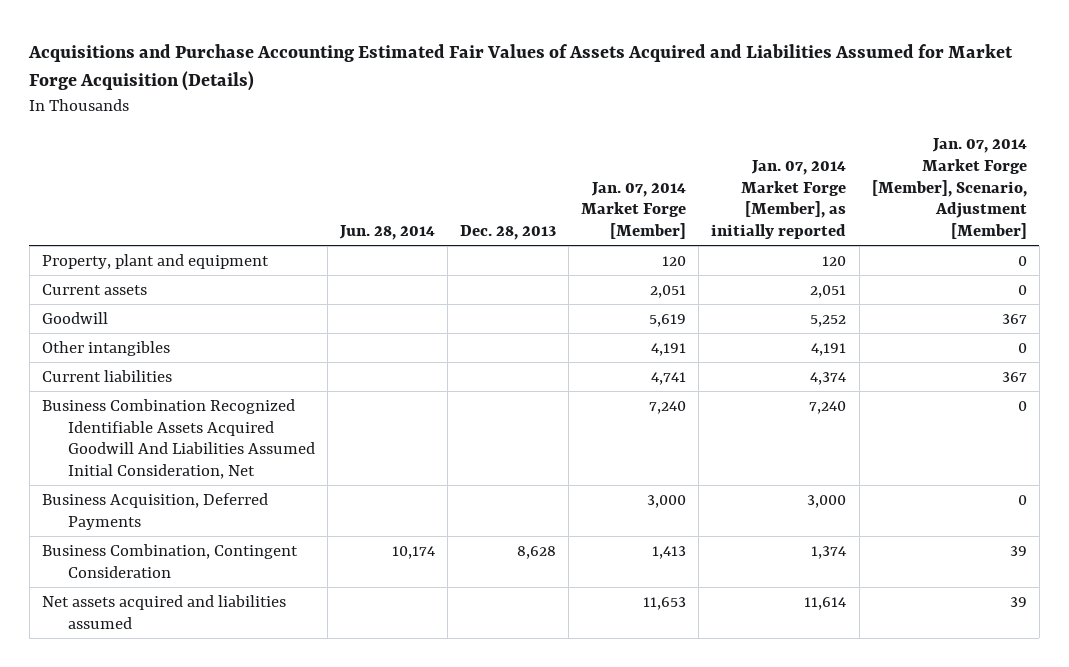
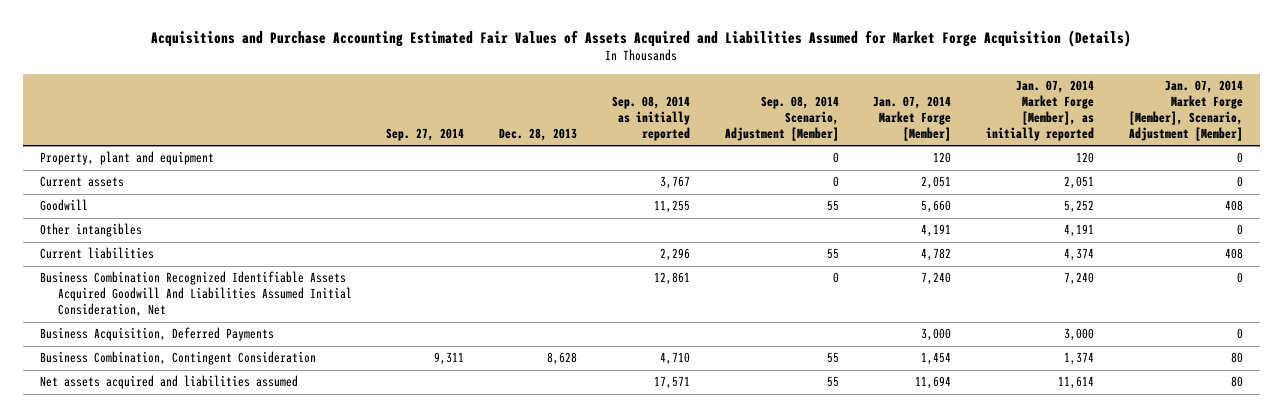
[338,225,435,241] Jun. 28, 2014 -> none
none -> [386,128,465,142] Sep. 27, 2014
none -> [611,95,690,142] Sep. 08, 2014 as initially reported
none -> [724,95,839,142] Sep. 08, 2014 Scenario, Adjustment [Member]
[649,313,687,327] 5,619 -> [921,200,952,214] 5,660
[1001,313,1027,324] 367 -> [1224,200,1243,212] 408
[651,371,687,385] 4,741 -> [921,248,952,262] 4,782
[1001,371,1027,382] 367 -> [1224,248,1243,260] 408
[652,545,687,559] 1,413 -> [921,352,952,366] 1,454
[1009,545,1027,556] 39 -> [1230,352,1243,364] 80
[643,596,687,610] 11,653 -> [915,376,952,390] 11,694
[1009,596,1027,607] 39 -> [1230,376,1243,388] 80

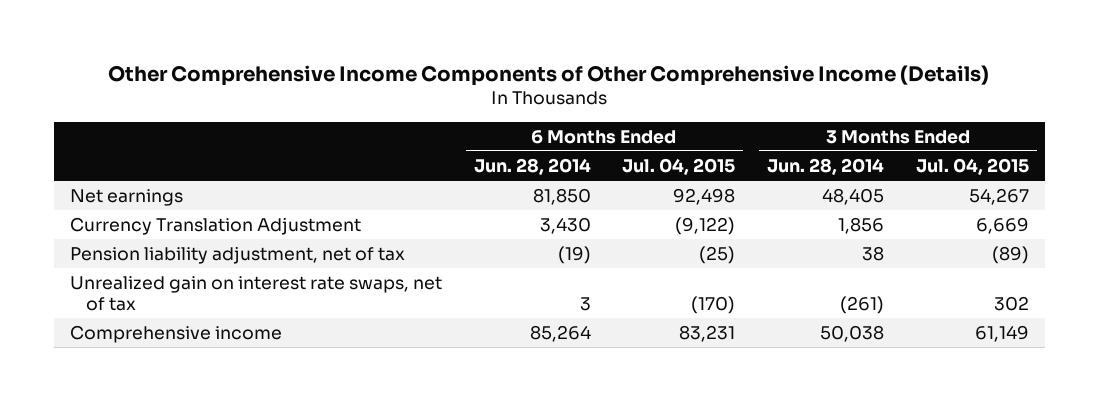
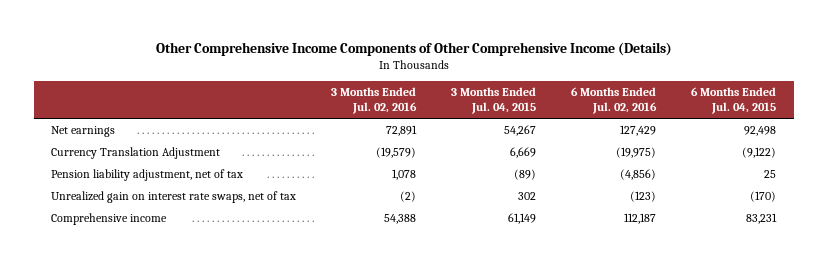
[473,157,591,175] Jun. 28, 2014 -> none
[767,157,885,175] Jun. 28, 2014 -> none
none -> [331,87,418,115] 3 Months Ended Jul. 02, 2016
none -> [571,87,658,115] 6 Months Ended Jul. 02, 2016
[699,245,736,264] (25) -> [764,170,777,179] 25

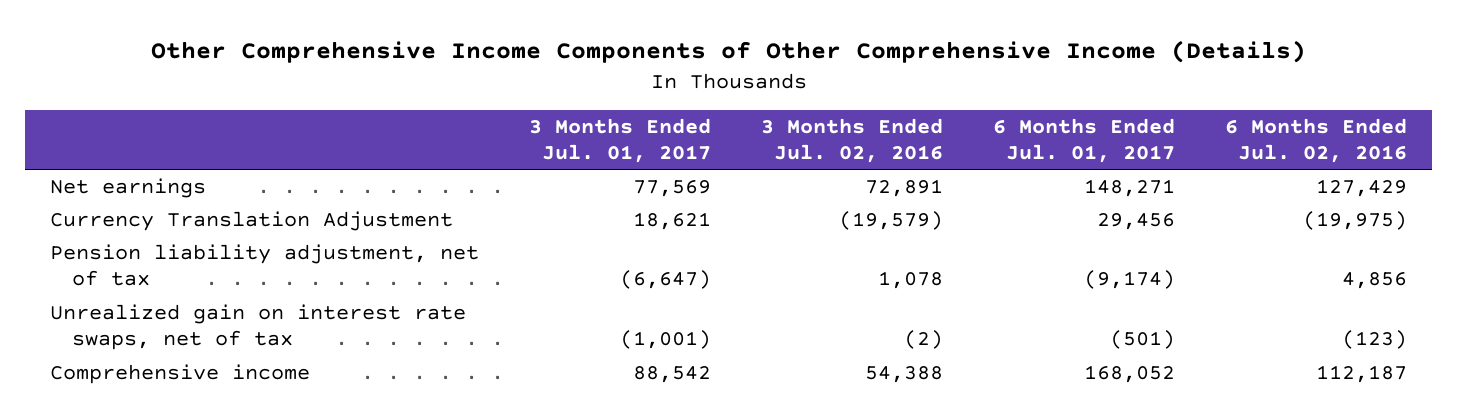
[451,87,537,115] 3 Months Ended Jul. 04, 2015 -> none
[691,87,777,115] 6 Months Ended Jul. 04, 2015 -> none
none -> [528,117,711,164] 3 Months Ended Jul. 01, 2017
none -> [993,117,1176,164] 6 Months Ended Jul. 01, 2017
[620,169,657,181] (4,856) -> [1342,272,1408,290] 4,856

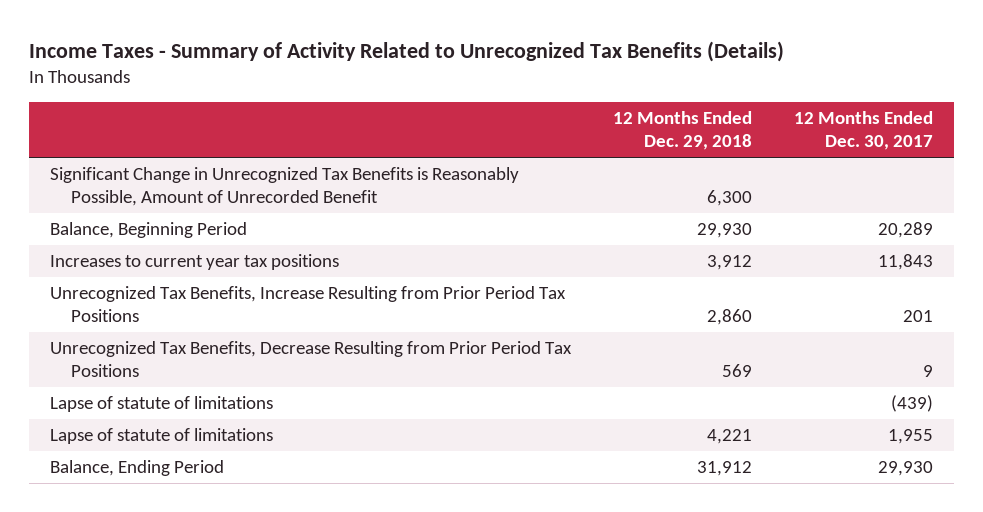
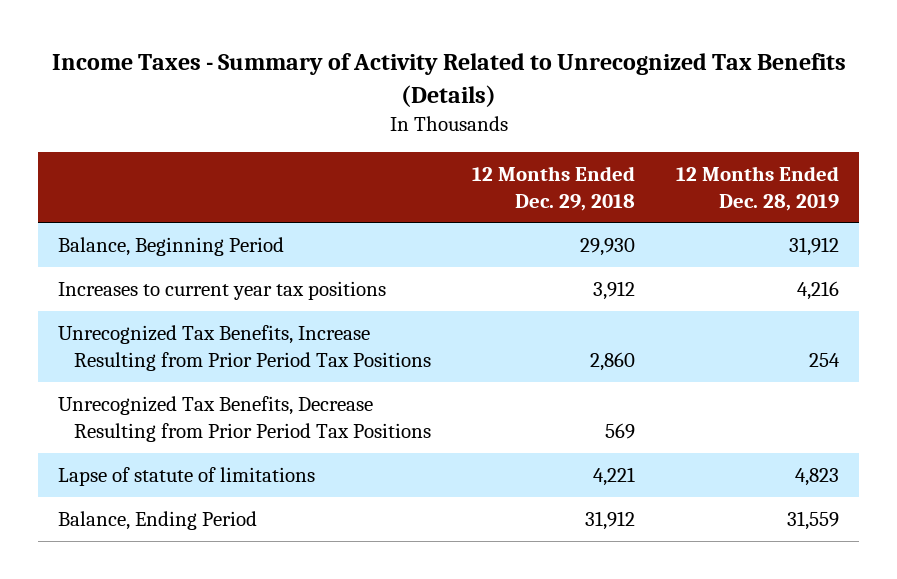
[793,110,933,150] 12 Months Ended Dec. 30, 2017 -> none
none -> [675,165,839,211] 12 Months Ended Dec. 28, 2019
[50,167,520,207] Significant Change in Unrecognized Tax Benefits is Reasonably Possible, Amount of Unrecorded Benefit -> none
[50,396,274,413] Lapse of statute of limitations -> none

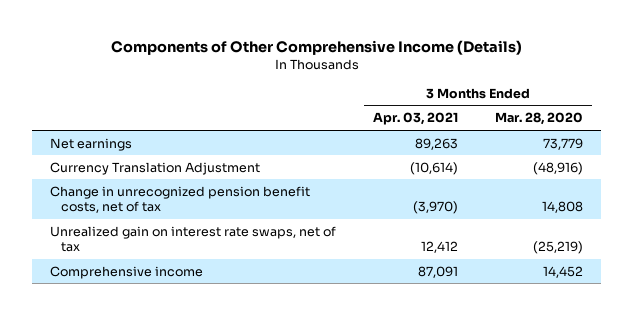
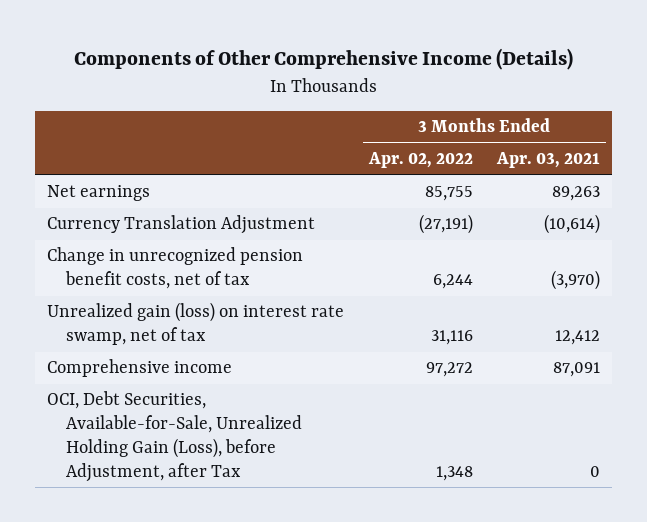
[494,112,583,126] Mar. 28, 2020 -> none
none -> [367,152,473,169] Apr. 02, 2022
[50,225,337,253] Unrealized gain on interest rate swaps, net of tax -> [47,302,345,346] Unrealized gain (loss) on interest rate swamp, net of tax
none -> [47,391,302,483] OCI, Debt Securities, Available-for-Sale, Unrealized Holding Gain (Loss), before Adjustment, after Tax

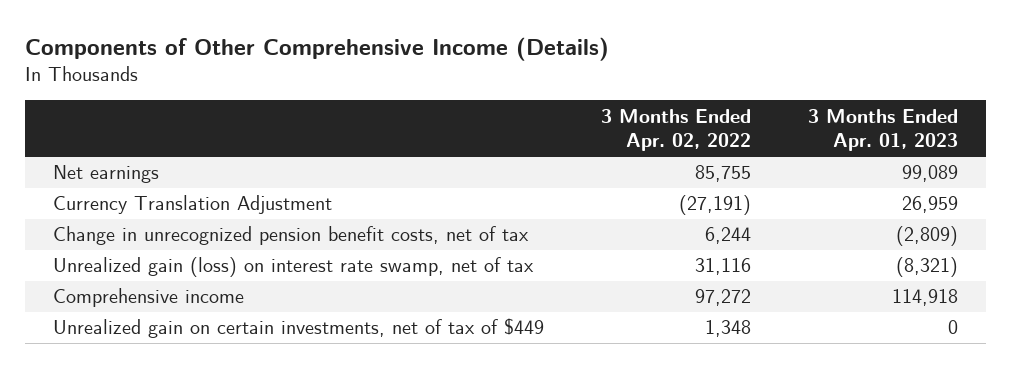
[495,152,600,169] Apr. 03, 2021 -> none
none -> [807,108,958,152] 3 Months Ended Apr. 01, 2023
[47,391,302,483] OCI, Debt Securities, Available-for-Sale, Unrealized Holding Gain (Loss), before Adjustment, after Tax -> [53,318,545,339] Unrealized gain on certain investments, net of tax of $449

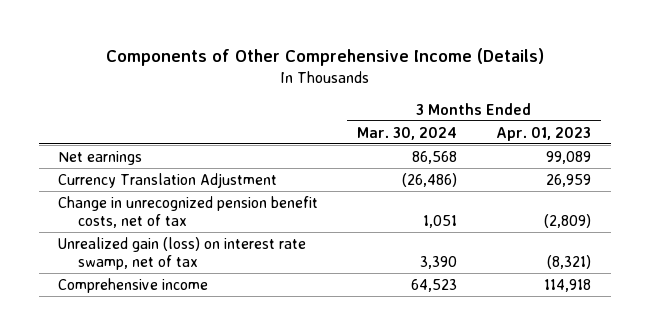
[601,108,752,152] 3 Months Ended Apr. 02, 2022 -> none
none -> [357,126,458,140] Mar. 30, 2024
[53,318,545,339] Unrealized gain on certain investments, net of tax of $449 -> none

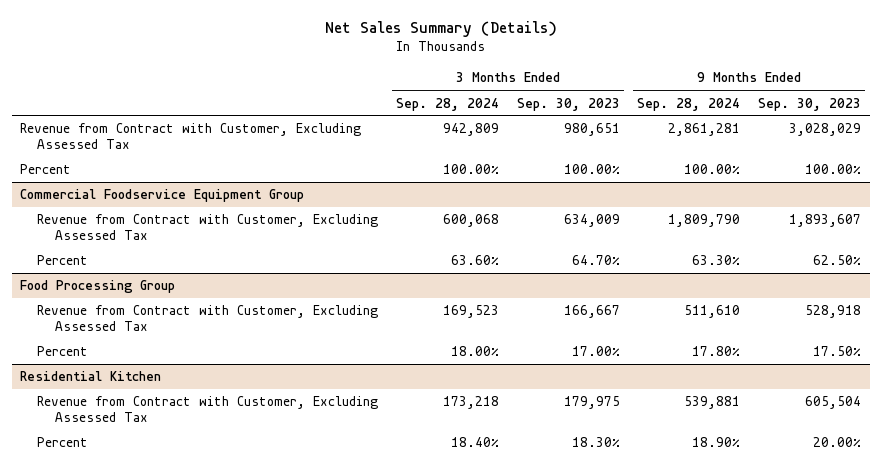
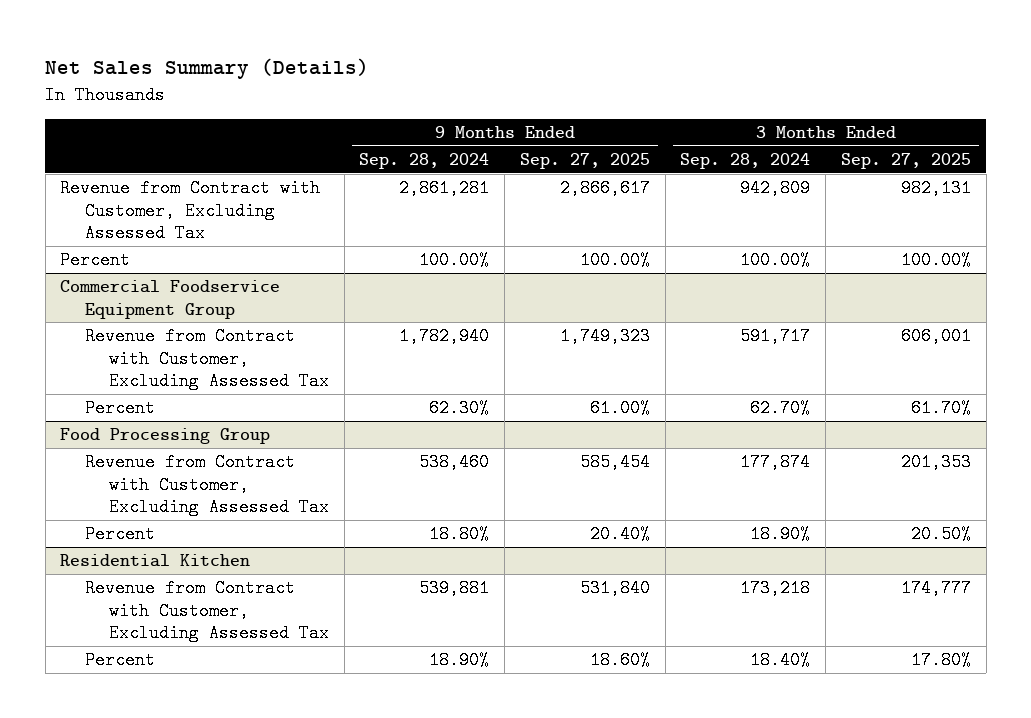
[516,97,620,111] Sep. 30, 2023 -> none
[757,97,861,111] Sep. 30, 2023 -> none
none -> [519,152,650,169] Sep. 27, 2025
none -> [841,152,972,169] Sep. 27, 2025
[443,214,500,228] 600,068 -> [740,327,811,346] 591,717
[668,214,741,228] 1,809,790 -> [399,327,490,346] 1,782,940
[451,255,500,266] 63.60% -> [750,399,811,418] 62.70%
[692,255,741,266] 63.30% -> [429,399,490,418] 62.30%
[443,305,500,319] 169,523 -> [740,453,811,472] 177,874
[684,305,741,319] 511,610 -> [419,453,490,472] 538,460
[451,346,500,357] 18.00% -> [750,525,811,544] 18.90%
[692,346,741,357] 17.80% -> [429,525,490,544] 18.80%

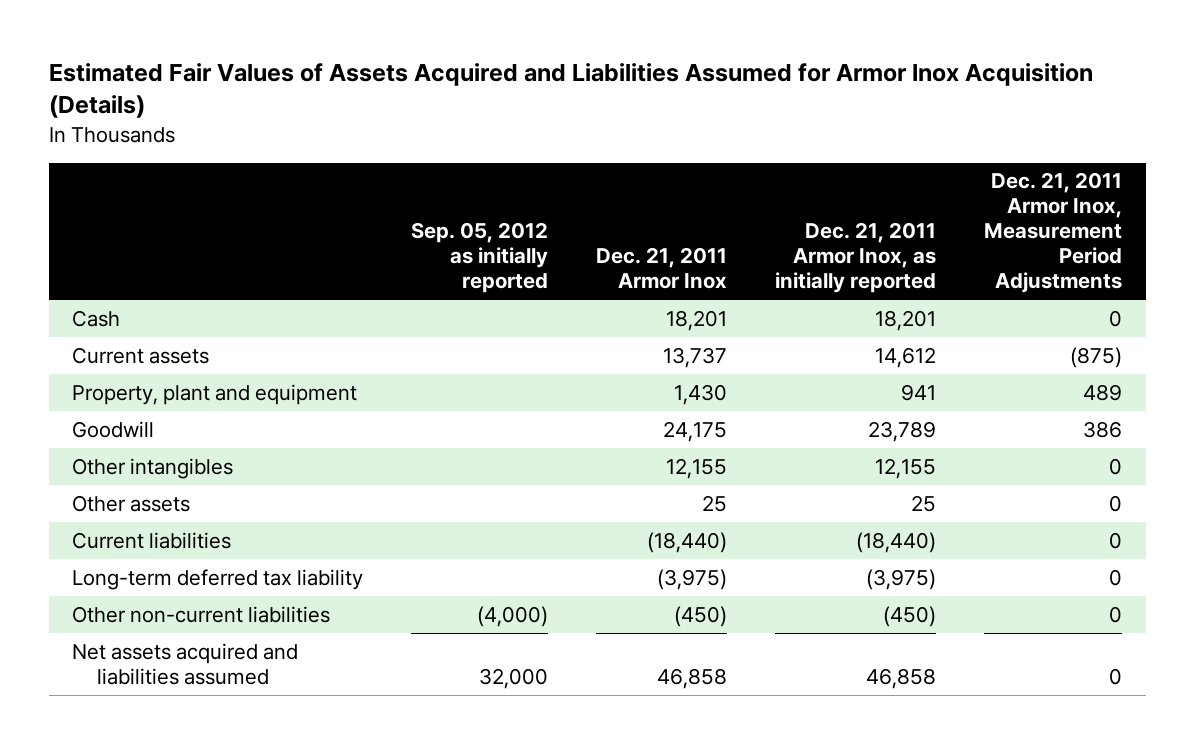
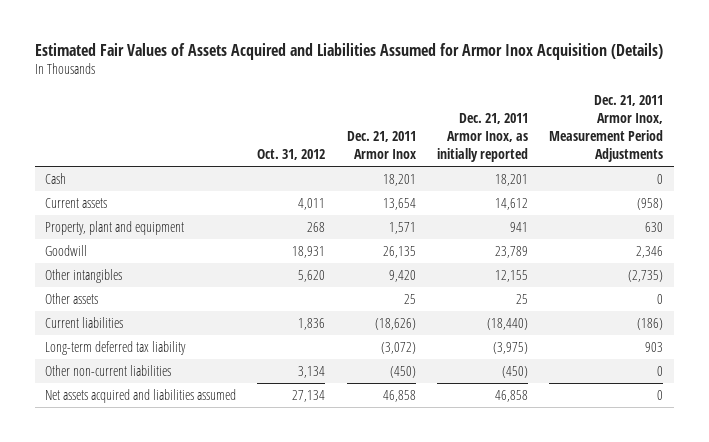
[411,222,549,294] Sep. 05, 2012 as initially reported -> none
none -> [257,148,326,160] Oct. 31, 2012
[663,346,728,368] 13,737 -> [382,198,416,211] 13,654
[1069,346,1122,368] (875) -> [637,198,664,211] (958)
[674,383,728,405] 1,430 -> [388,222,416,235] 1,571
[1082,383,1122,401] 489 -> [645,222,664,233] 630
[663,420,728,442] 24,175 -> [382,246,416,259] 26,135
[1082,420,1122,438] 386 -> [636,246,664,259] 2,346
[666,457,728,479] 12,155 -> [388,270,416,283] 9,420
[1108,457,1122,475] 0 -> [628,270,664,283] (2,735)
[647,531,728,553] (18,440) -> [374,318,416,331] (18,626)
[1108,531,1122,549] 0 -> [637,318,664,331] (186)
[657,568,728,590] (3,975) -> [380,342,416,355] (3,072)
[1108,568,1122,586] 0 -> [645,342,664,353] 903

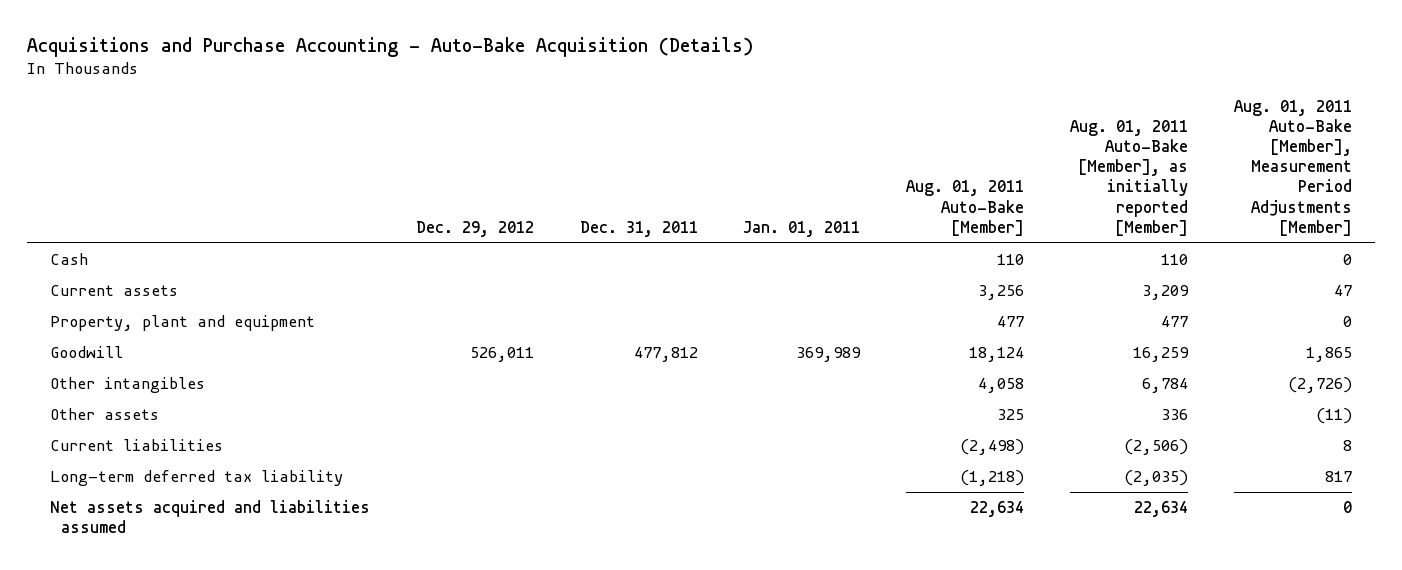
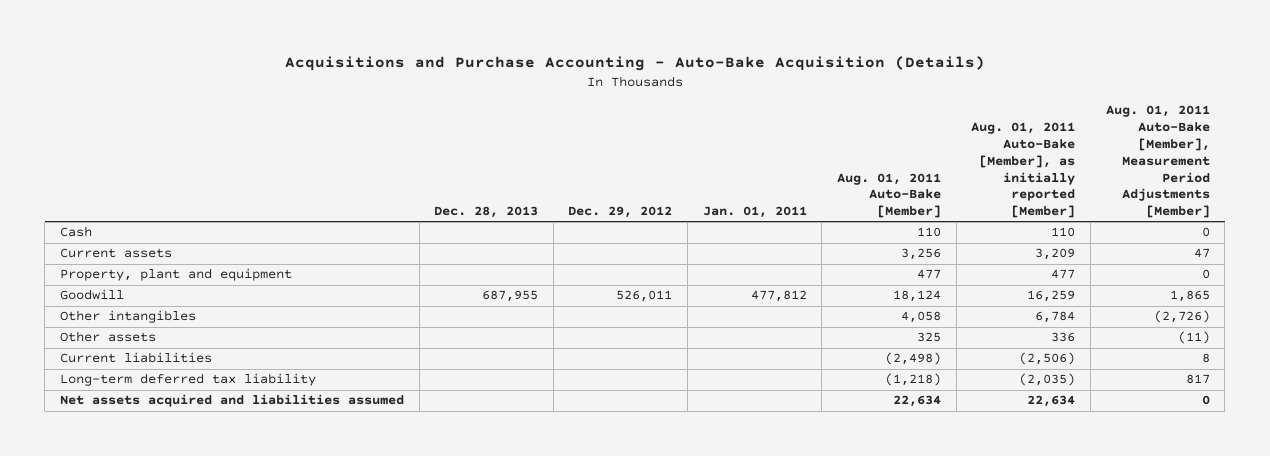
[579,220,698,237] Dec. 31, 2011 -> none
none -> [434,206,539,219] Dec. 28, 2013
[796,347,862,363] 369,989 -> [750,290,807,303] 477,812

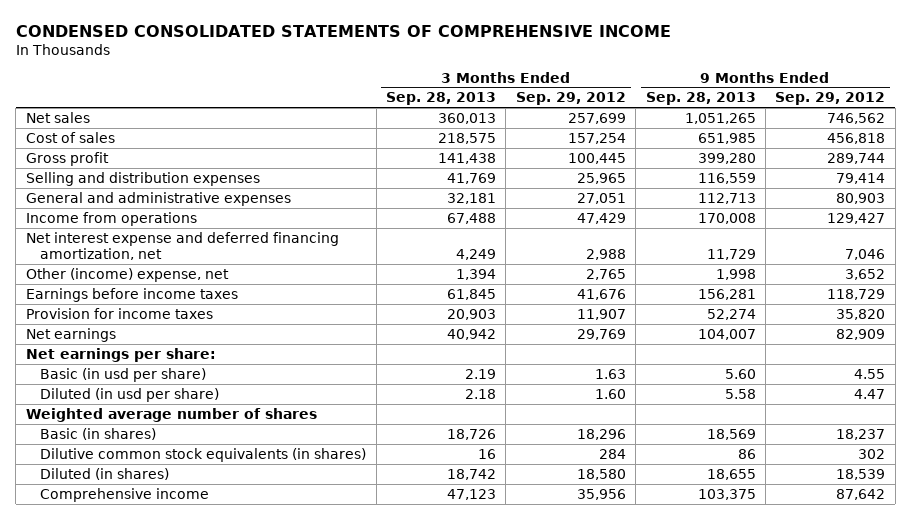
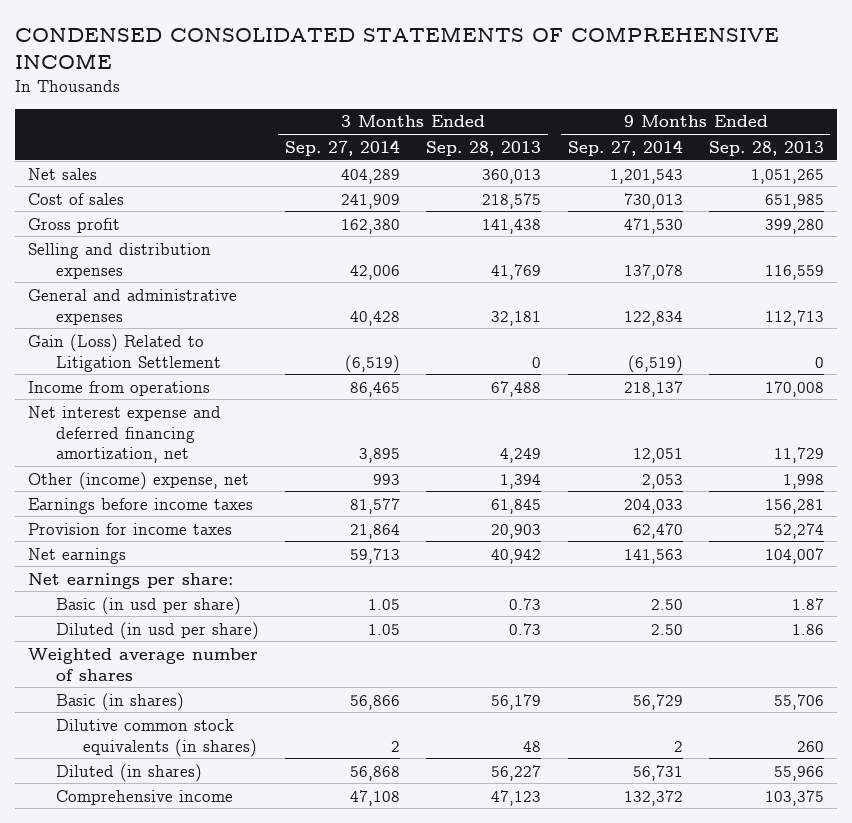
[515,92,626,106] Sep. 29, 2012 -> none
[775,92,886,106] Sep. 29, 2012 -> none
none -> [285,139,401,156] Sep. 27, 2014
none -> [567,139,683,156] Sep. 27, 2014
none -> [28,333,221,372] Gain (Loss) Related to Litigation Settlement
[465,368,497,379] 2.19 -> [509,597,542,610] 0.73
[724,368,756,379] 5.60 -> [791,597,824,610] 1.87
[465,388,497,399] 2.18 -> [509,622,542,635] 0.73
[724,388,756,399] 5.58 -> [791,623,824,635] 1.86
[447,428,497,440] 18,726 -> [491,693,542,710] 56,179
[706,428,756,440] 18,569 -> [773,693,824,710] 55,706
[478,448,497,459] 16 -> [523,740,542,752] 48
[737,448,756,459] 86 -> [796,740,824,752] 260
[447,468,497,480] 18,742 -> [491,764,542,781] 56,227
[706,468,756,480] 18,655 -> [773,765,824,781] 55,966

